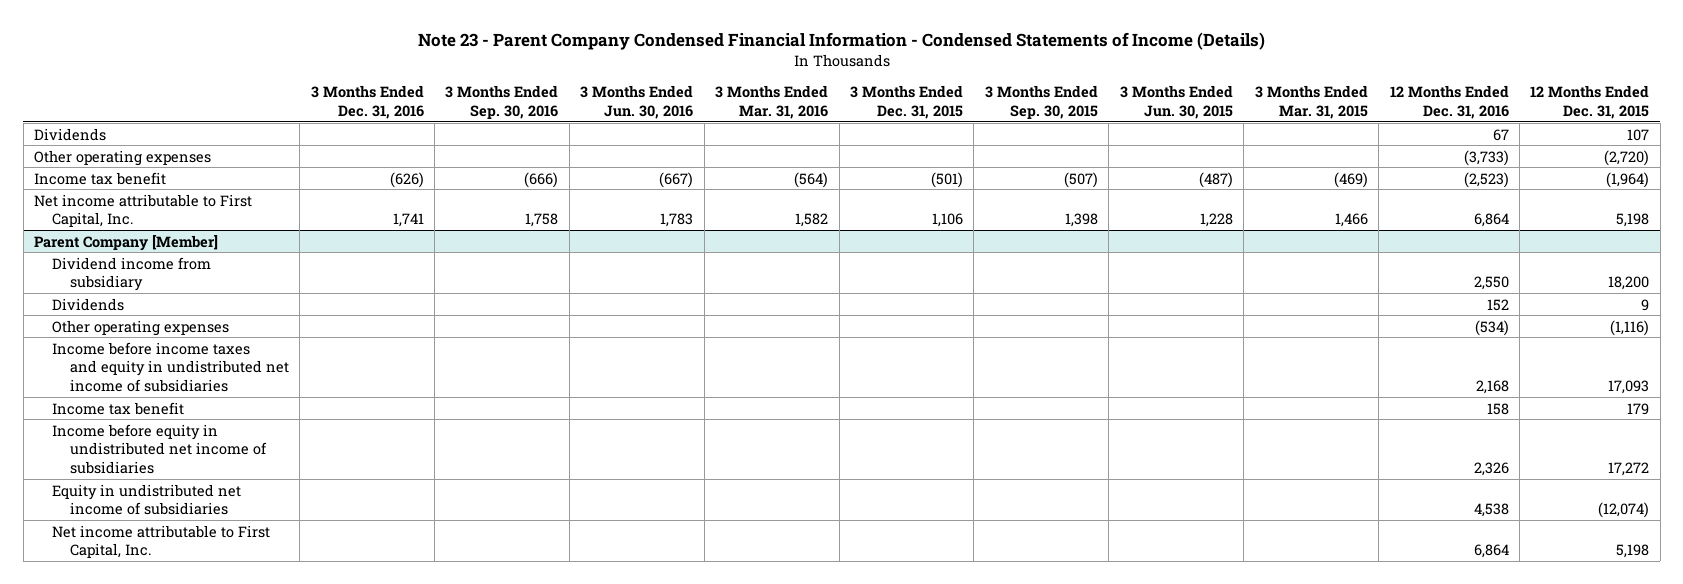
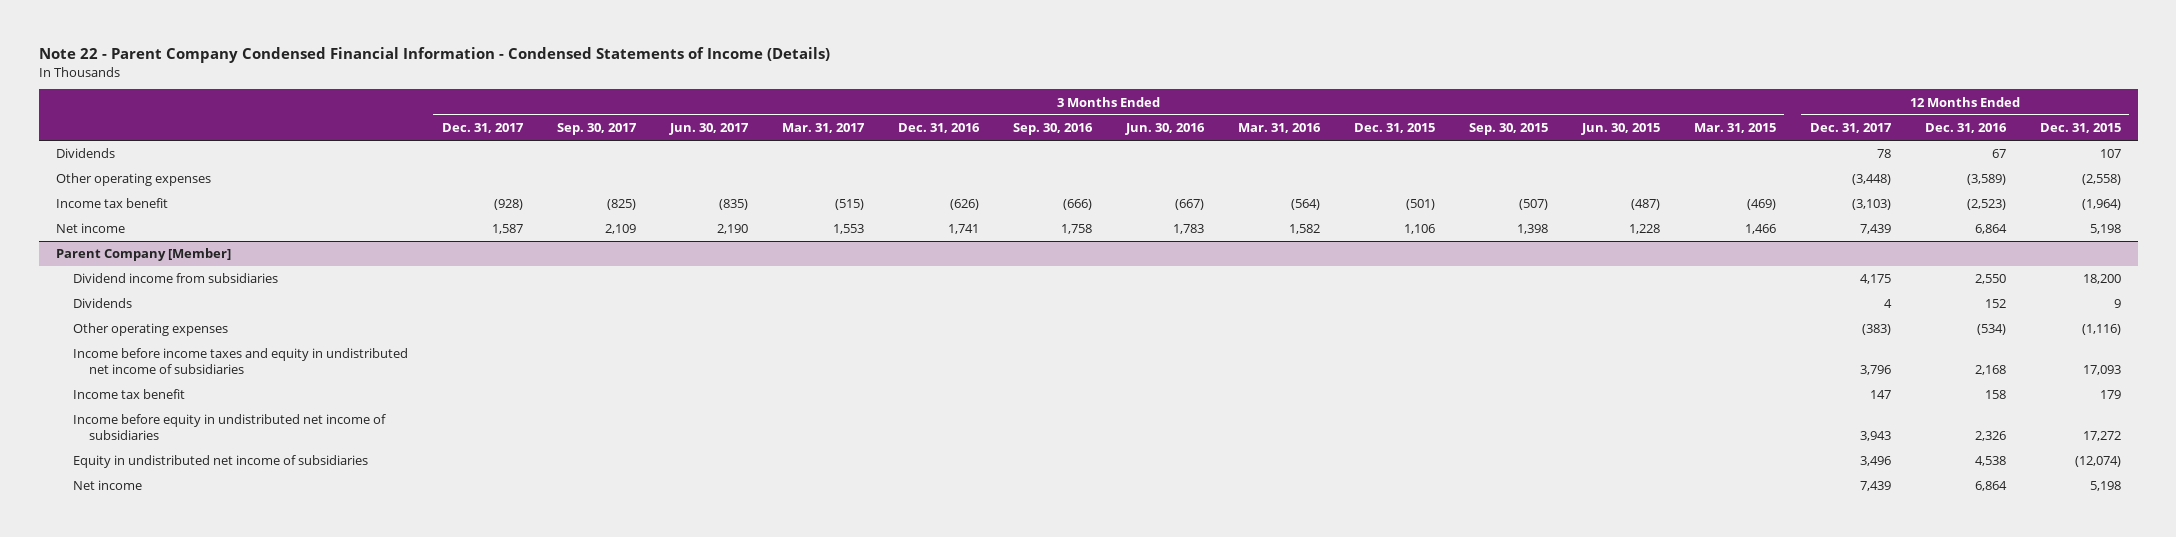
[417,31,1265,50] Note 23 - Parent Company Condensed Financial Information - Condensed Statements of Income (Details) -> [38,47,830,64] Note 22 - Parent Company Condensed Financial Information - Condensed Statements of Income (Details)
none -> [441,123,524,134] Dec. 31, 2017
none -> [556,123,637,136] Sep. 30, 2017
none -> [668,123,749,136] Jun. 30, 2017
none -> [781,123,865,134] Mar. 31, 2017
none -> [1809,123,1892,134] Dec. 31, 2017
[1463,149,1509,166] (3,733) -> [1966,174,2006,186] (3,589)
[1604,149,1650,166] (2,720) -> [2081,174,2121,186] (2,558)
[34,193,253,228] Net income attributable to First Capital, Inc. -> [55,223,125,234] Net income
[51,256,211,292] Dividend income from subsidiary -> [72,273,278,284] Dividend income from subsidiaries
[51,524,270,559] Net income attributable to First Capital, Inc. -> [72,480,142,491] Net income

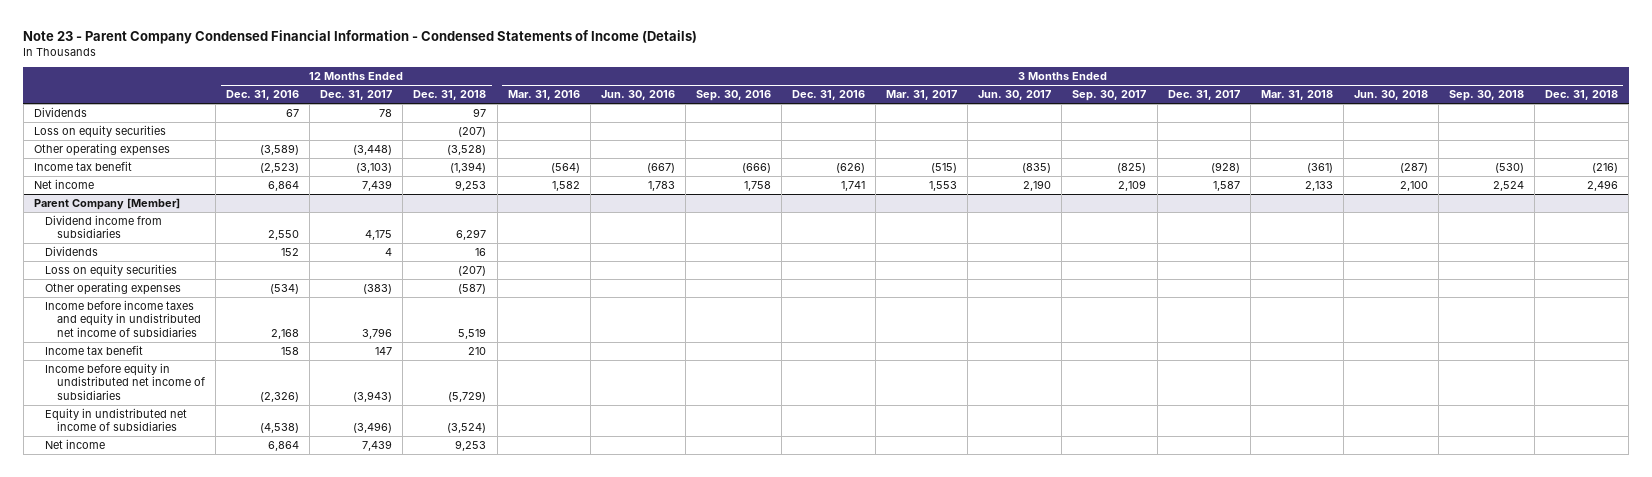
[38,47,830,64] Note 22 - Parent Company Condensed Financial Information - Condensed Statements of Income (Details) -> [23,29,698,44] Note 23 - Parent Company Condensed Financial Information - Condensed Statements of Income (Details)
[1353,123,1435,134] Dec. 31, 2015 -> none
[1468,123,1548,136] Sep. 30, 2015 -> none
[1580,123,1660,136] Jun. 30, 2015 -> none
[1693,123,1776,134] Mar. 31, 2015 -> none
[2039,123,2121,134] Dec. 31, 2015 -> none
none -> [413,90,487,101] Dec. 31, 2018
none -> [1260,90,1333,101] Mar. 31, 2018
none -> [1353,90,1428,101] Jun. 30, 2018
none -> [1449,90,1525,102] Sep. 30, 2018
none -> [1545,90,1619,101] Dec. 31, 2018
none -> [33,125,166,139] Loss on equity securities
none -> [45,264,178,278] Loss on equity securities
[1859,431,1891,442] 3,943 -> [353,390,393,402] (3,943)
[1974,431,2006,442] 2,326 -> [260,391,300,402] (2,326)
[1859,456,1891,467] 3,496 -> [353,422,393,434] (3,496)
[1974,456,2006,467] 4,538 -> [260,423,300,434] (4,538)

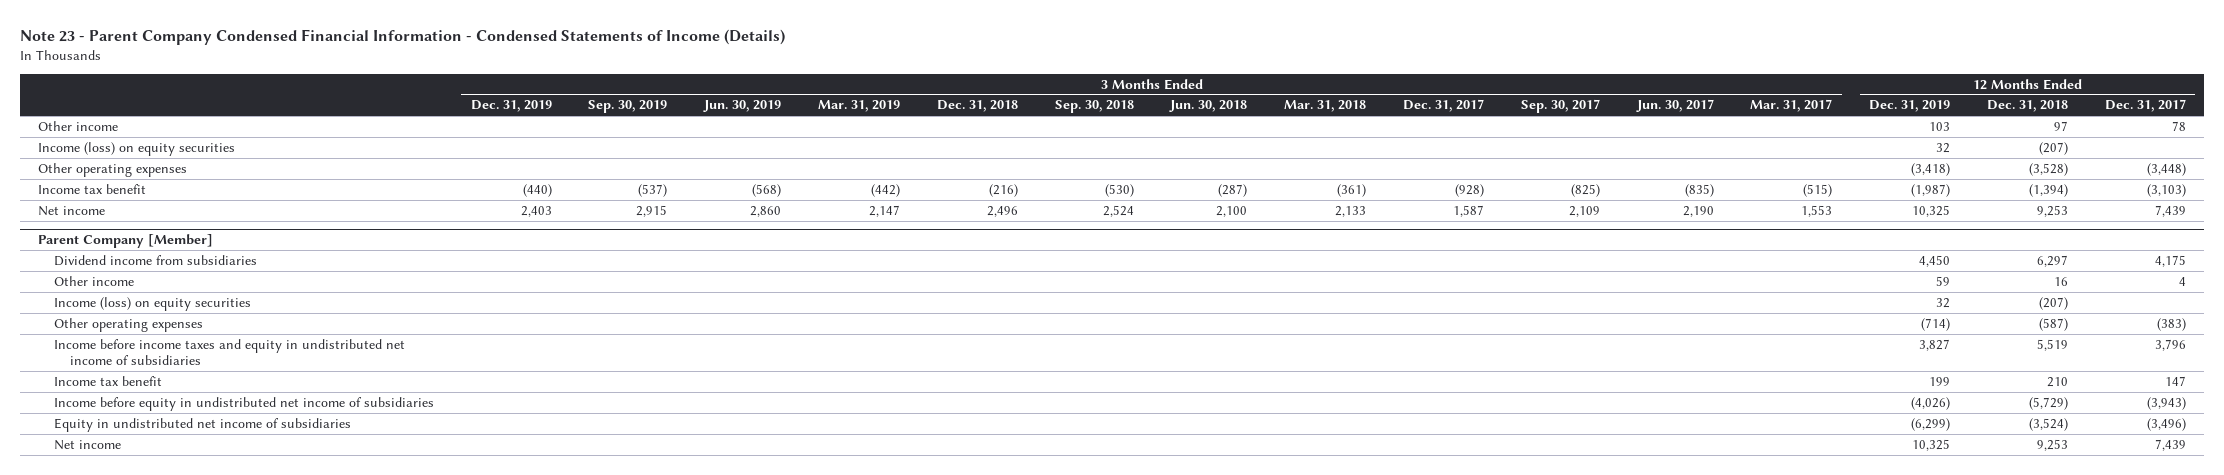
[226,90,300,101] Dec. 31, 2016 -> none
[507,90,580,101] Mar. 31, 2016 -> none
[600,90,675,101] Jun. 30, 2016 -> none
[695,90,771,102] Sep. 30, 2016 -> none
[792,90,866,101] Dec. 31, 2016 -> none
none -> [470,100,552,113] Dec. 31, 2019
none -> [588,100,668,114] Sep. 30, 2019
none -> [703,100,782,113] Jun. 30, 2019
none -> [818,100,901,113] Mar. 31, 2019
none -> [1869,100,1951,113] Dec. 31, 2019
[33,107,87,118] Dividends -> [38,120,119,131] Other income
[33,125,166,139] Loss on equity securities -> [38,141,236,156] Income (loss) on equity securities
[45,246,99,257] Dividends -> [53,275,134,286] Other income
[45,264,178,278] Loss on equity securities -> [53,296,251,311] Income (loss) on equity securities

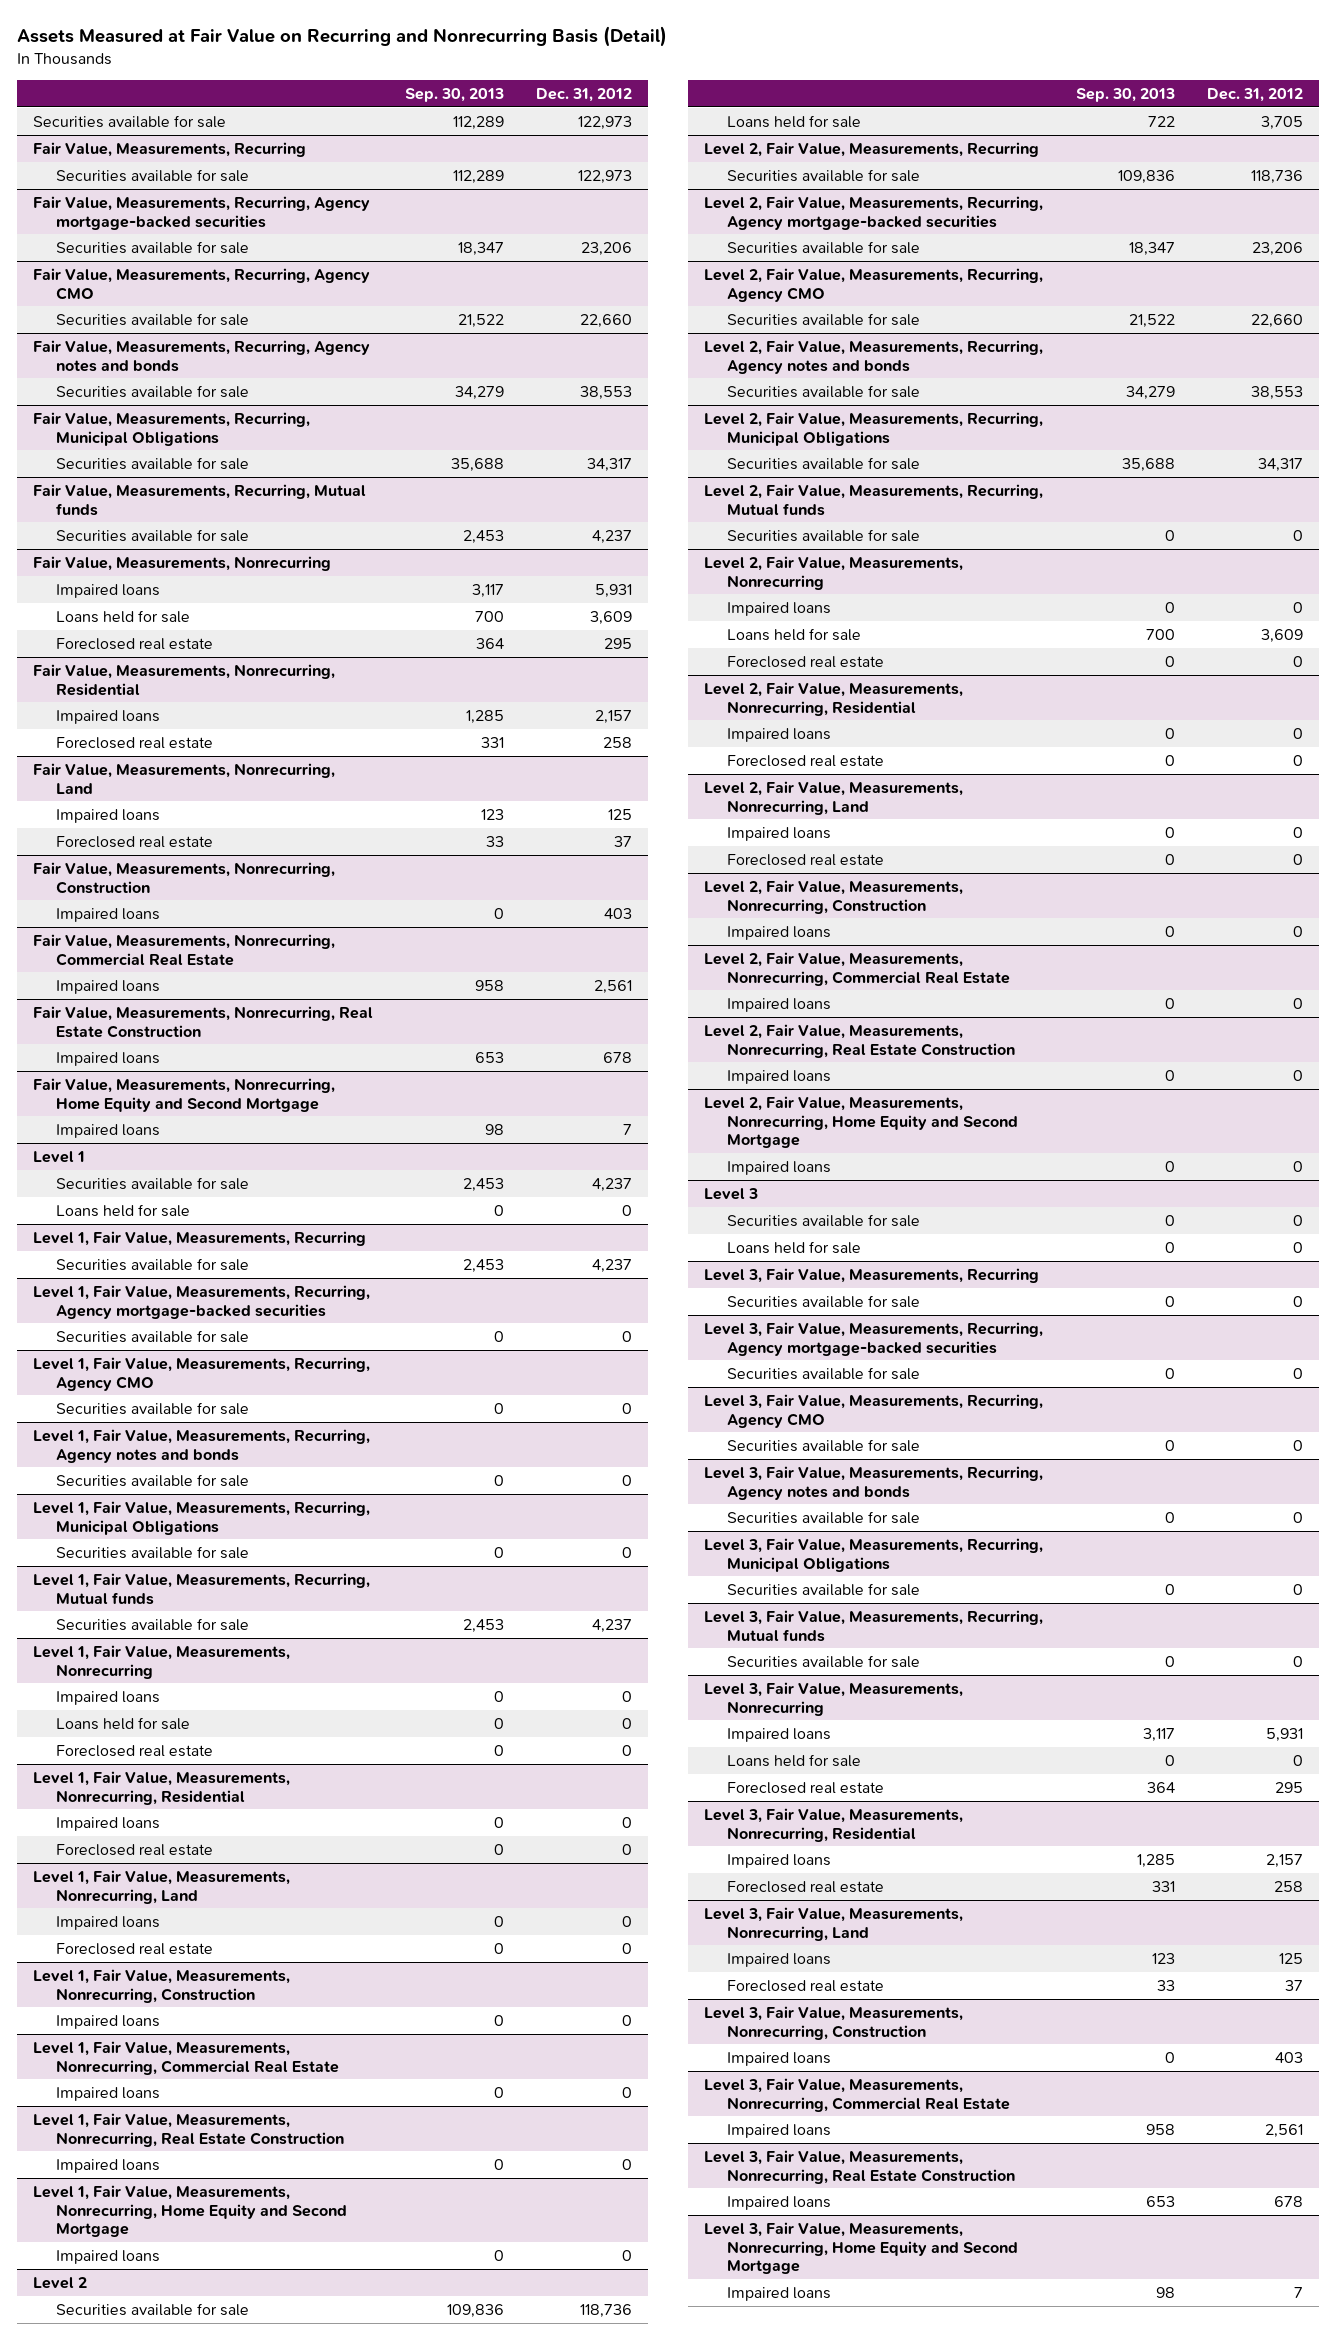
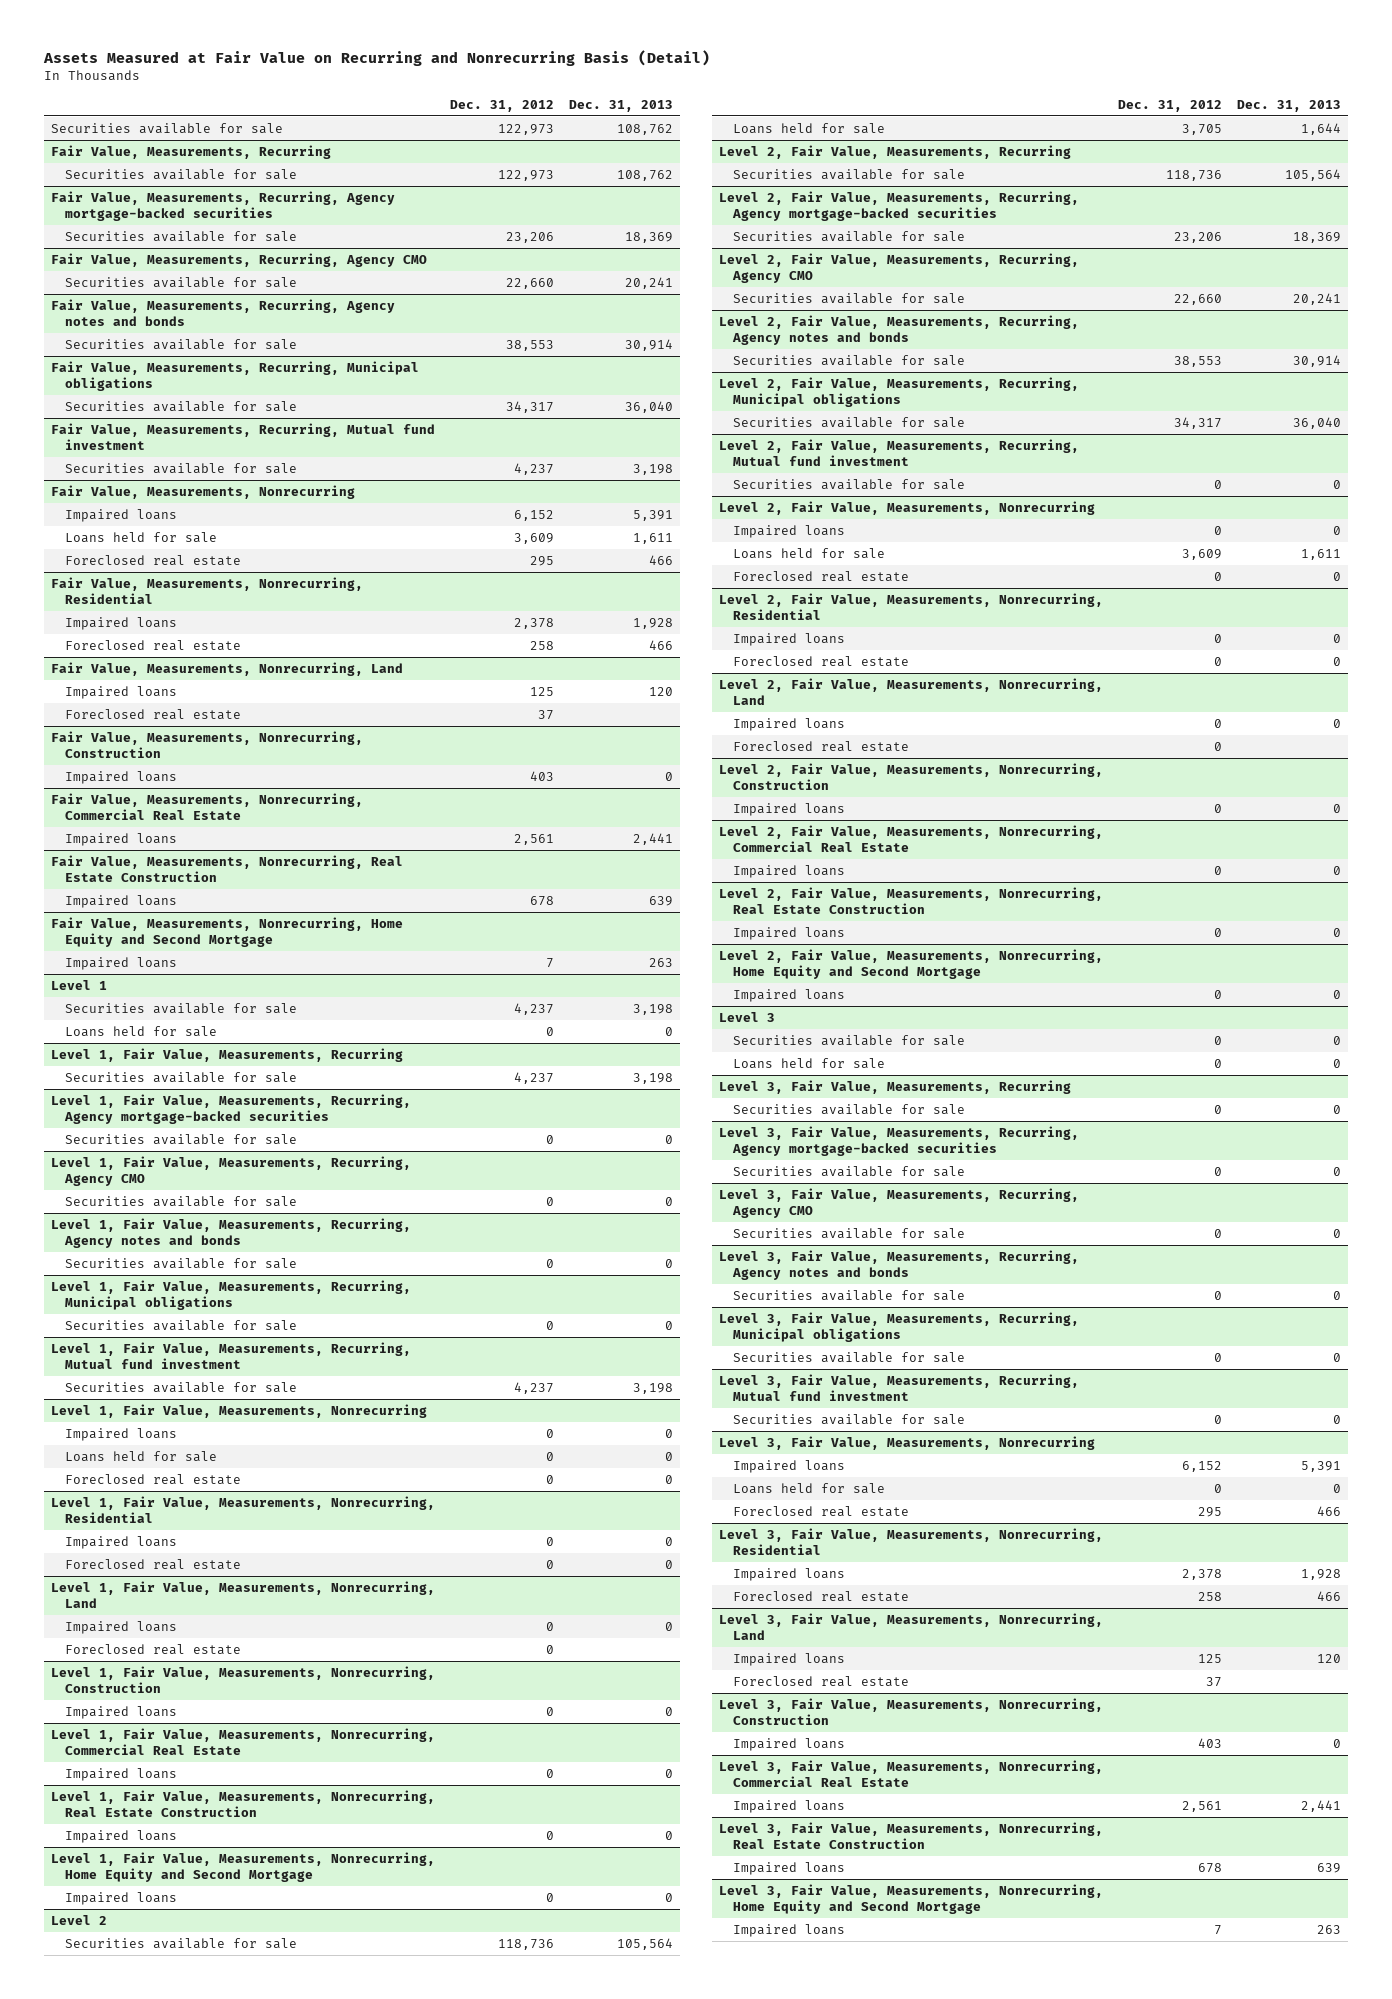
[405,87,505,102] Sep. 30, 2013 -> none
none -> [568,99,673,112] Dec. 31, 2013
[33,411,311,446] Fair Value, Measurements, Recurring, Municipal Obligations -> [50,360,419,391] Fair Value, Measurements, Recurring, Municipal obligations
[33,483,367,516] Fair Value, Measurements, Recurring, Mutual funds -> [50,422,435,450] Fair Value, Measurements, Recurring, Mutual fund investment
[595,583,633,598] 5,931 -> [513,509,554,521] 6,152
[595,709,633,724] 2,157 -> [513,617,554,629] 2,378
[33,1500,371,1535] Level 1, Fair Value, Measurements, Recurring, Municipal Obligations -> [50,1279,411,1310] Level 1, Fair Value, Measurements, Recurring, Municipal obligations
[33,1572,371,1605] Level 1, Fair Value, Measurements, Recurring, Mutual funds -> [50,1341,411,1369] Level 1, Fair Value, Measurements, Recurring, Mutual fund investment
[704,411,1044,446] Level 2, Fair Value, Measurements, Recurring, Municipal Obligations -> [719,376,1080,407] Level 2, Fair Value, Measurements, Recurring, Municipal obligations
[704,483,1044,516] Level 2, Fair Value, Measurements, Recurring, Mutual funds -> [719,438,1080,466] Level 2, Fair Value, Measurements, Recurring, Mutual fund investment
[704,1537,1044,1572] Level 3, Fair Value, Measurements, Recurring, Municipal Obligations -> [719,1311,1080,1342] Level 3, Fair Value, Measurements, Recurring, Municipal obligations
[704,1609,1044,1642] Level 3, Fair Value, Measurements, Recurring, Mutual funds -> [719,1373,1080,1401] Level 3, Fair Value, Measurements, Recurring, Mutual fund investment
[1266,1727,1304,1742] 5,931 -> [1182,1460,1223,1472] 6,152
[1266,1853,1304,1868] 2,157 -> [1182,1568,1223,1580] 2,378

